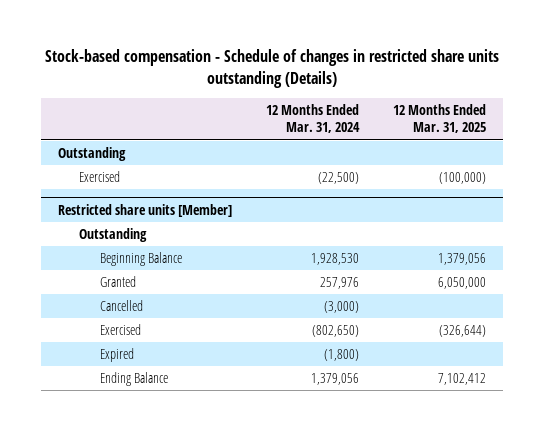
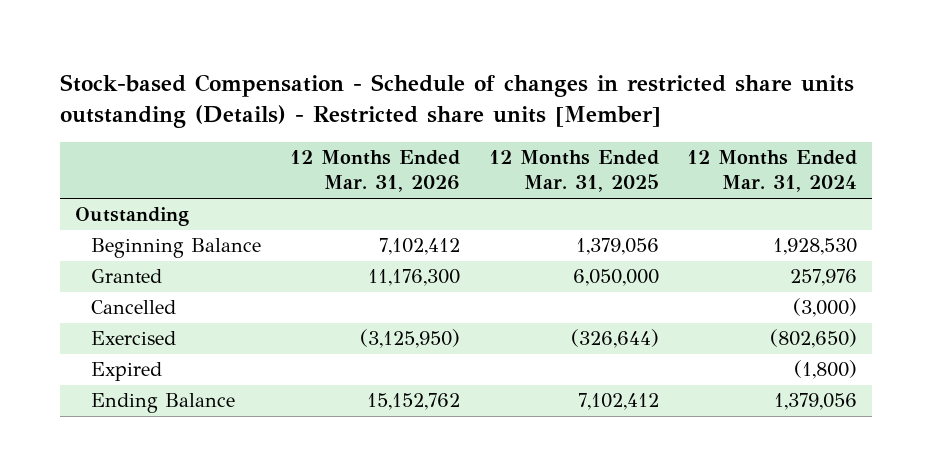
[44,49,499,88] Stock-based compensation - Schedule of changes in restricted share units outstanding (Details) -> [60,74,855,128] Stock-based Compensation - Schedule of changes in restricted share units outstanding (Details) - Restricted share units [Member]
none -> [290,150,461,193] 12 Months Ended Mar. 31, 2026
[78,171,120,183] Exercised -> none
[57,203,232,217] Restricted share units [Member] -> none
[78,228,147,243] Outstanding -> none

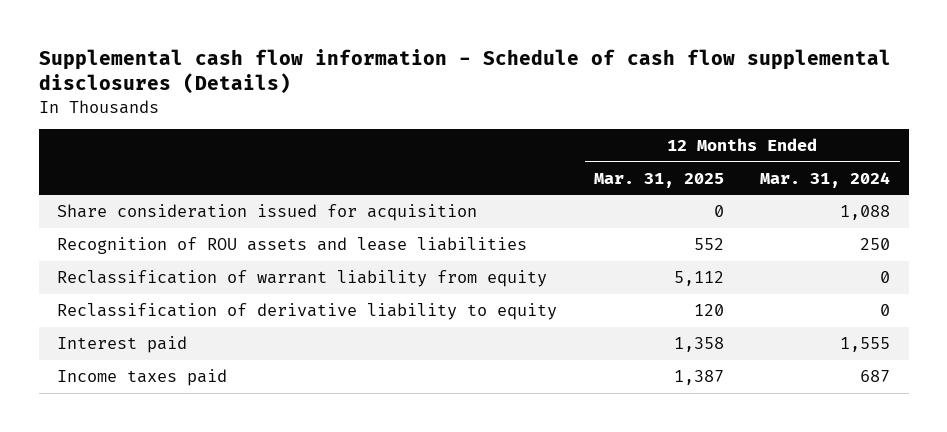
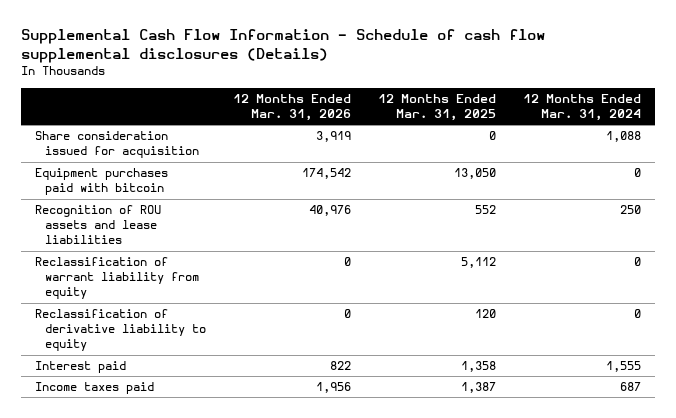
[38,48,891,95] Supplemental cash flow information - Schedule of cash flow supplemental disclosures (Details) -> [21,29,546,63] Supplemental Cash Flow Information - Schedule of cash flow supplemental disclosures (Details)
none -> [232,93,351,121] 12 Months Ended Mar. 31, 2026
none -> [34,168,168,196] Equipment purchases paid with bitcoin

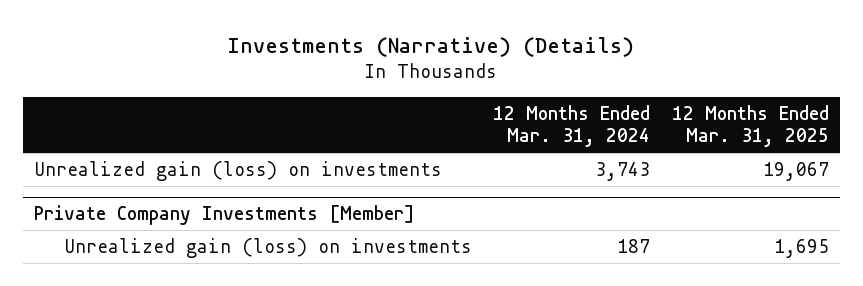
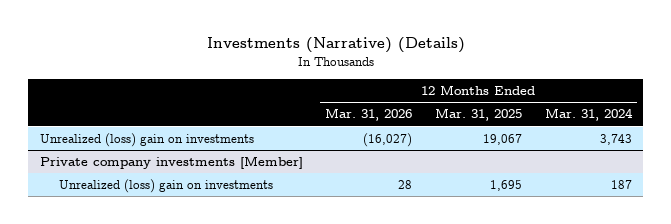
none -> [325,108,413,122] Mar. 31, 2026
[34,161,443,182] Unrealized gain (loss) on investments -> [39,133,254,148] Unrealized (loss) gain on investments
[34,205,416,226] Private Company Investments [Member] -> [39,156,303,170] Private company investments [Member]
[63,238,472,259] Unrealized gain (loss) on investments -> [58,179,273,194] Unrealized (loss) gain on investments

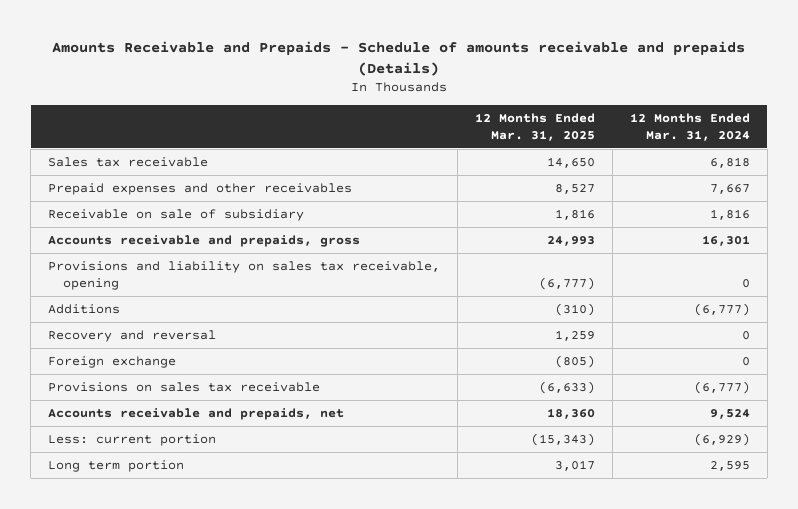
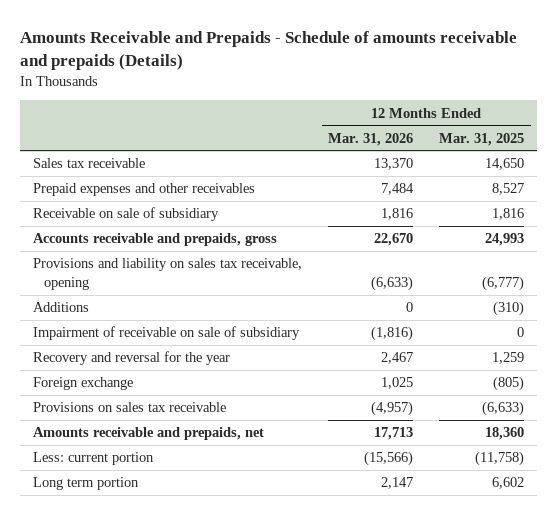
[629,112,750,141] 12 Months Ended Mar. 31, 2024 -> none
none -> [328,132,414,146] Mar. 31, 2026
none -> [33,326,301,341] Impairment of receivable on sale of subsidiary
[48,329,217,342] Recovery and reversal -> [33,351,231,366] Recovery and reversal for the year
[48,407,345,420] Accounts receivable and prepaids, net -> [33,427,265,441] Amounts receivable and prepaids, net
[530,432,595,446] (15,343) -> [475,451,525,467] (11,758)
[554,459,595,471] 3,017 -> [492,477,525,490] 6,602

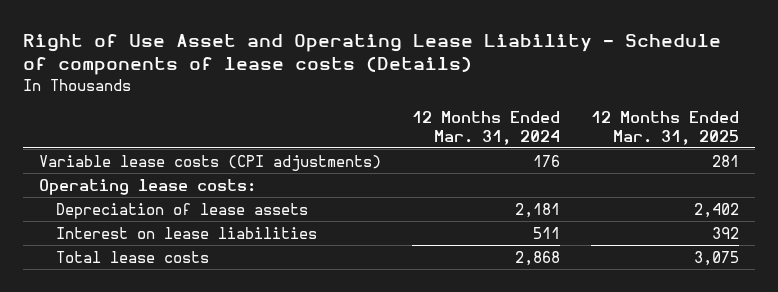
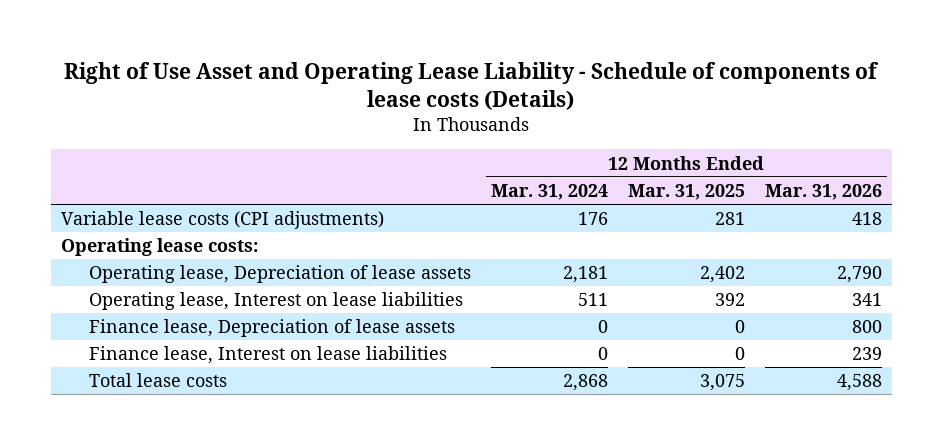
none -> [765,184,883,201] Mar. 31, 2026
[55,202,308,219] Depreciation of lease assets -> [88,265,471,284] Operating lease, Depreciation of lease assets
[55,226,317,239] Interest on lease liabilities -> [88,292,463,311] Operating lease, Interest on lease liabilities
none -> [88,319,455,338] Finance lease, Depreciation of lease assets
none -> [88,346,447,365] Finance lease, Interest on lease liabilities

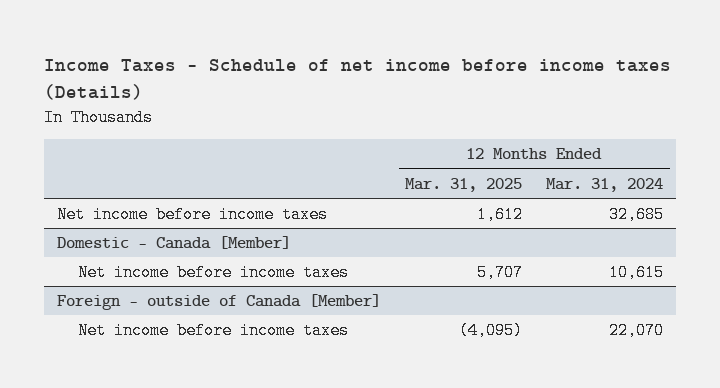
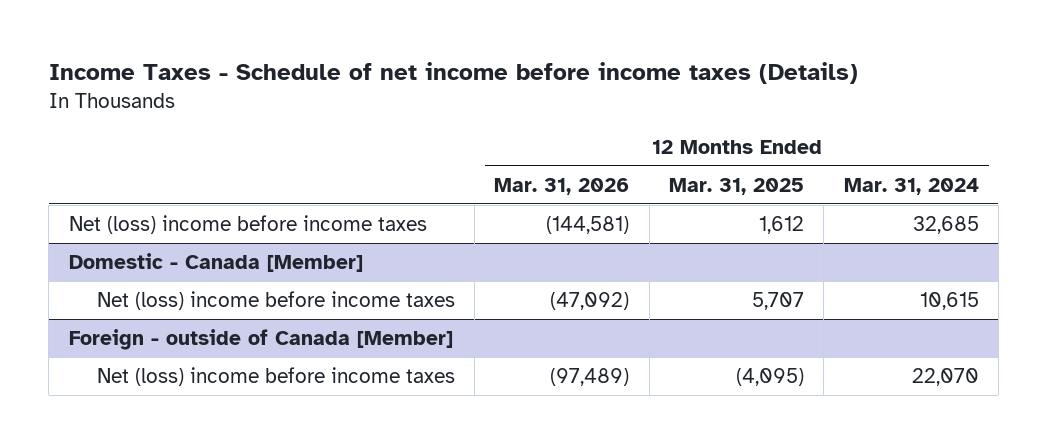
none -> [494,177,630,195] Mar. 31, 2026
[56,205,328,223] Net income before income taxes -> [68,214,427,234] Net (loss) income before income taxes
[77,263,349,281] Net income before income taxes -> [96,290,455,310] Net (loss) income before income taxes
[77,321,349,339] Net income before income taxes -> [96,366,455,386] Net (loss) income before income taxes

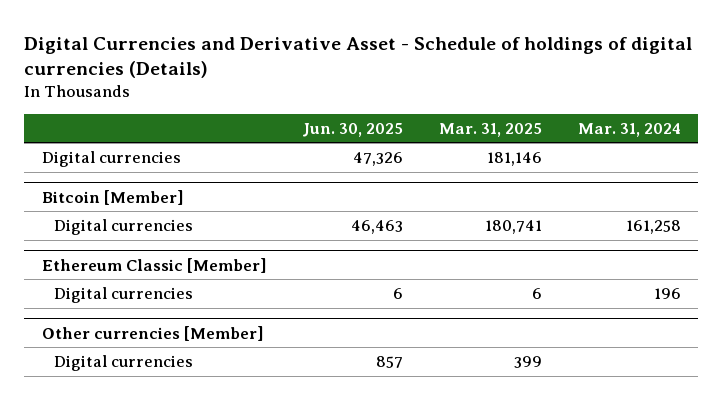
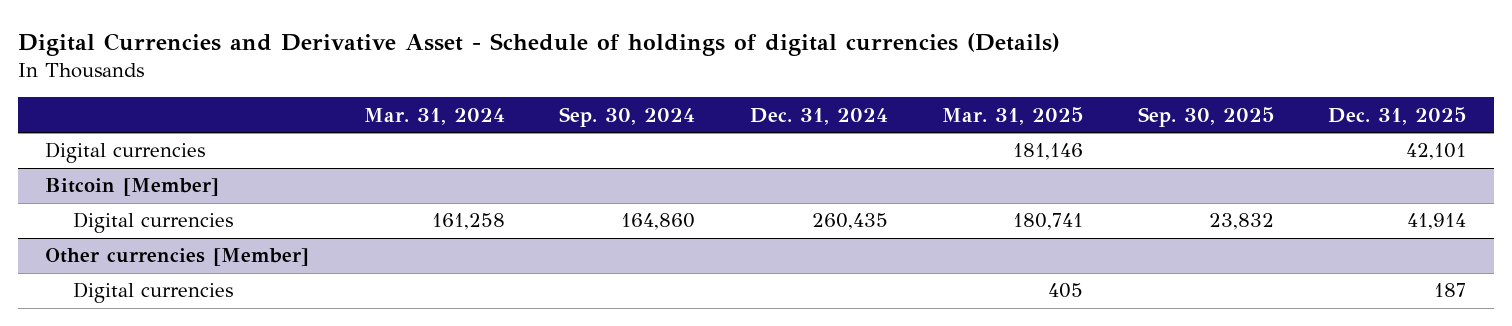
[302,122,404,137] Jun. 30, 2025 -> none
none -> [559,106,696,127] Sep. 30, 2024
none -> [749,107,888,125] Dec. 31, 2024
none -> [1137,106,1274,127] Sep. 30, 2025
none -> [1328,106,1467,125] Dec. 31, 2025
[41,257,267,273] Ethereum Classic [Member] -> none
[54,287,194,304] Digital currencies -> none
[513,356,542,369] 399 -> [1048,283,1084,299] 405

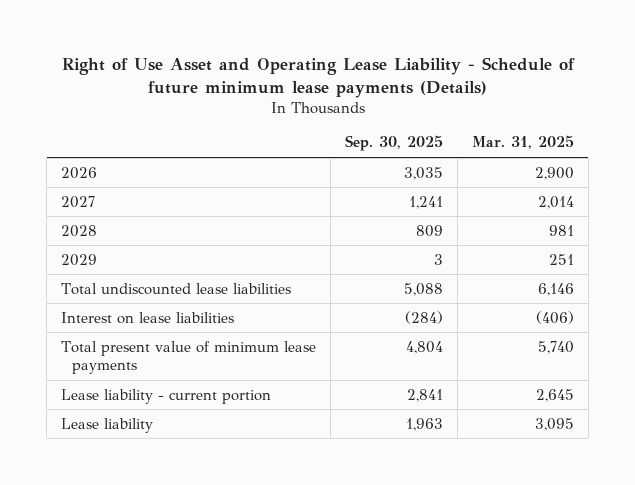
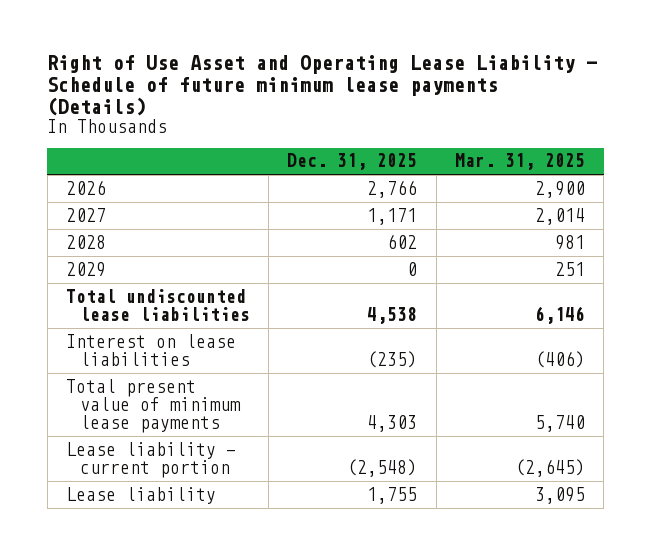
[345,135,444,152] Sep. 30, 2025 -> none
none -> [287,153,418,171] Dec. 31, 2025
[535,388,574,402] 2,645 -> [514,458,585,477] (2,645)

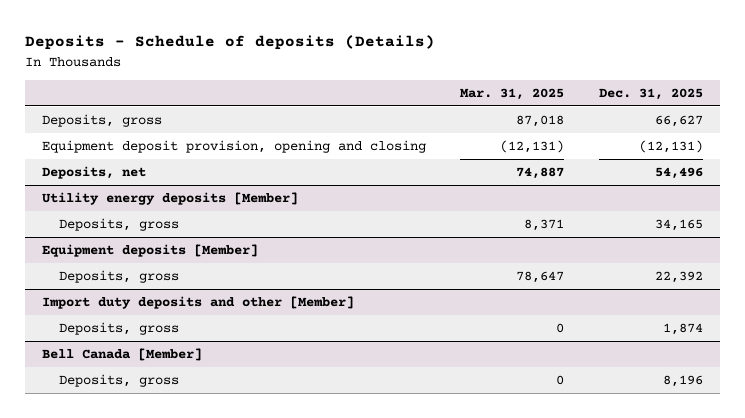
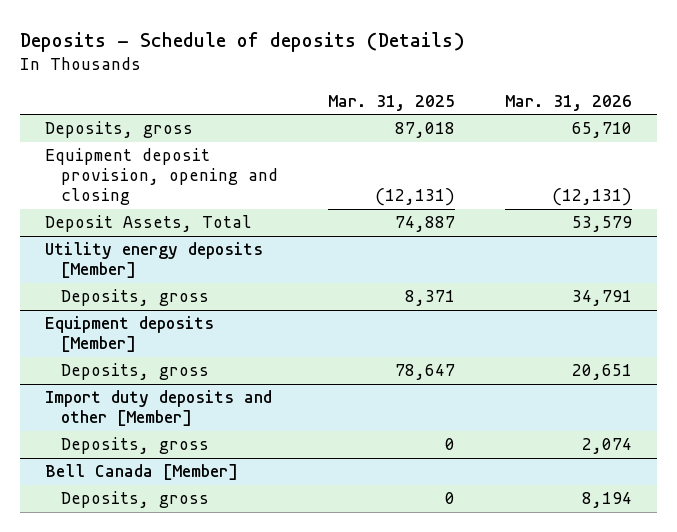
[598,87,703,100] Dec. 31, 2025 -> none
none -> [504,94,632,111] Mar. 31, 2026
[41,166,146,180] Deposits, net -> [45,215,253,233] Deposit Assets, Total

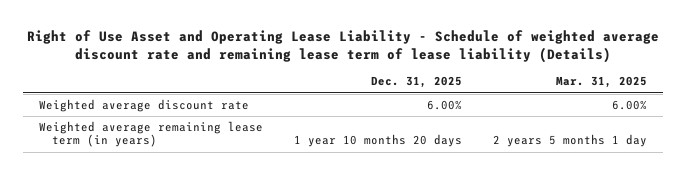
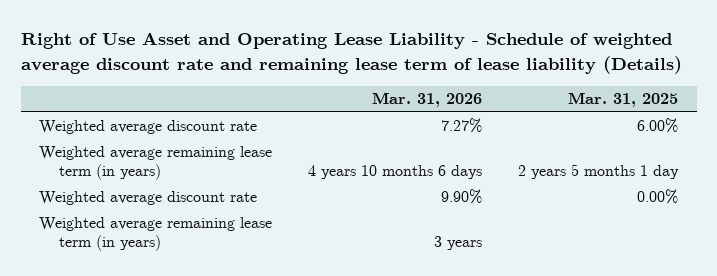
[370,76,462,89] Dec. 31, 2025 -> none
none -> [372,92,483,108] Mar. 31, 2026
none -> [38,191,257,206] Weighted average discount rate
none -> [38,217,272,252] Weighted average remaining lease term (in years)

